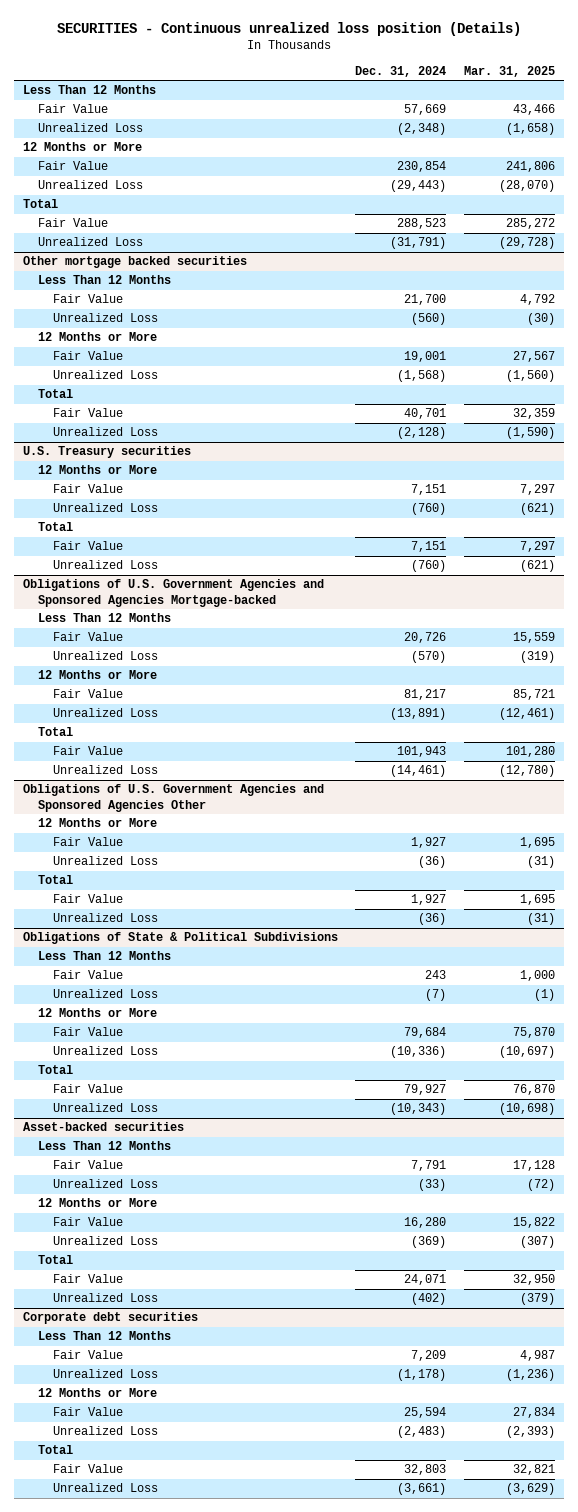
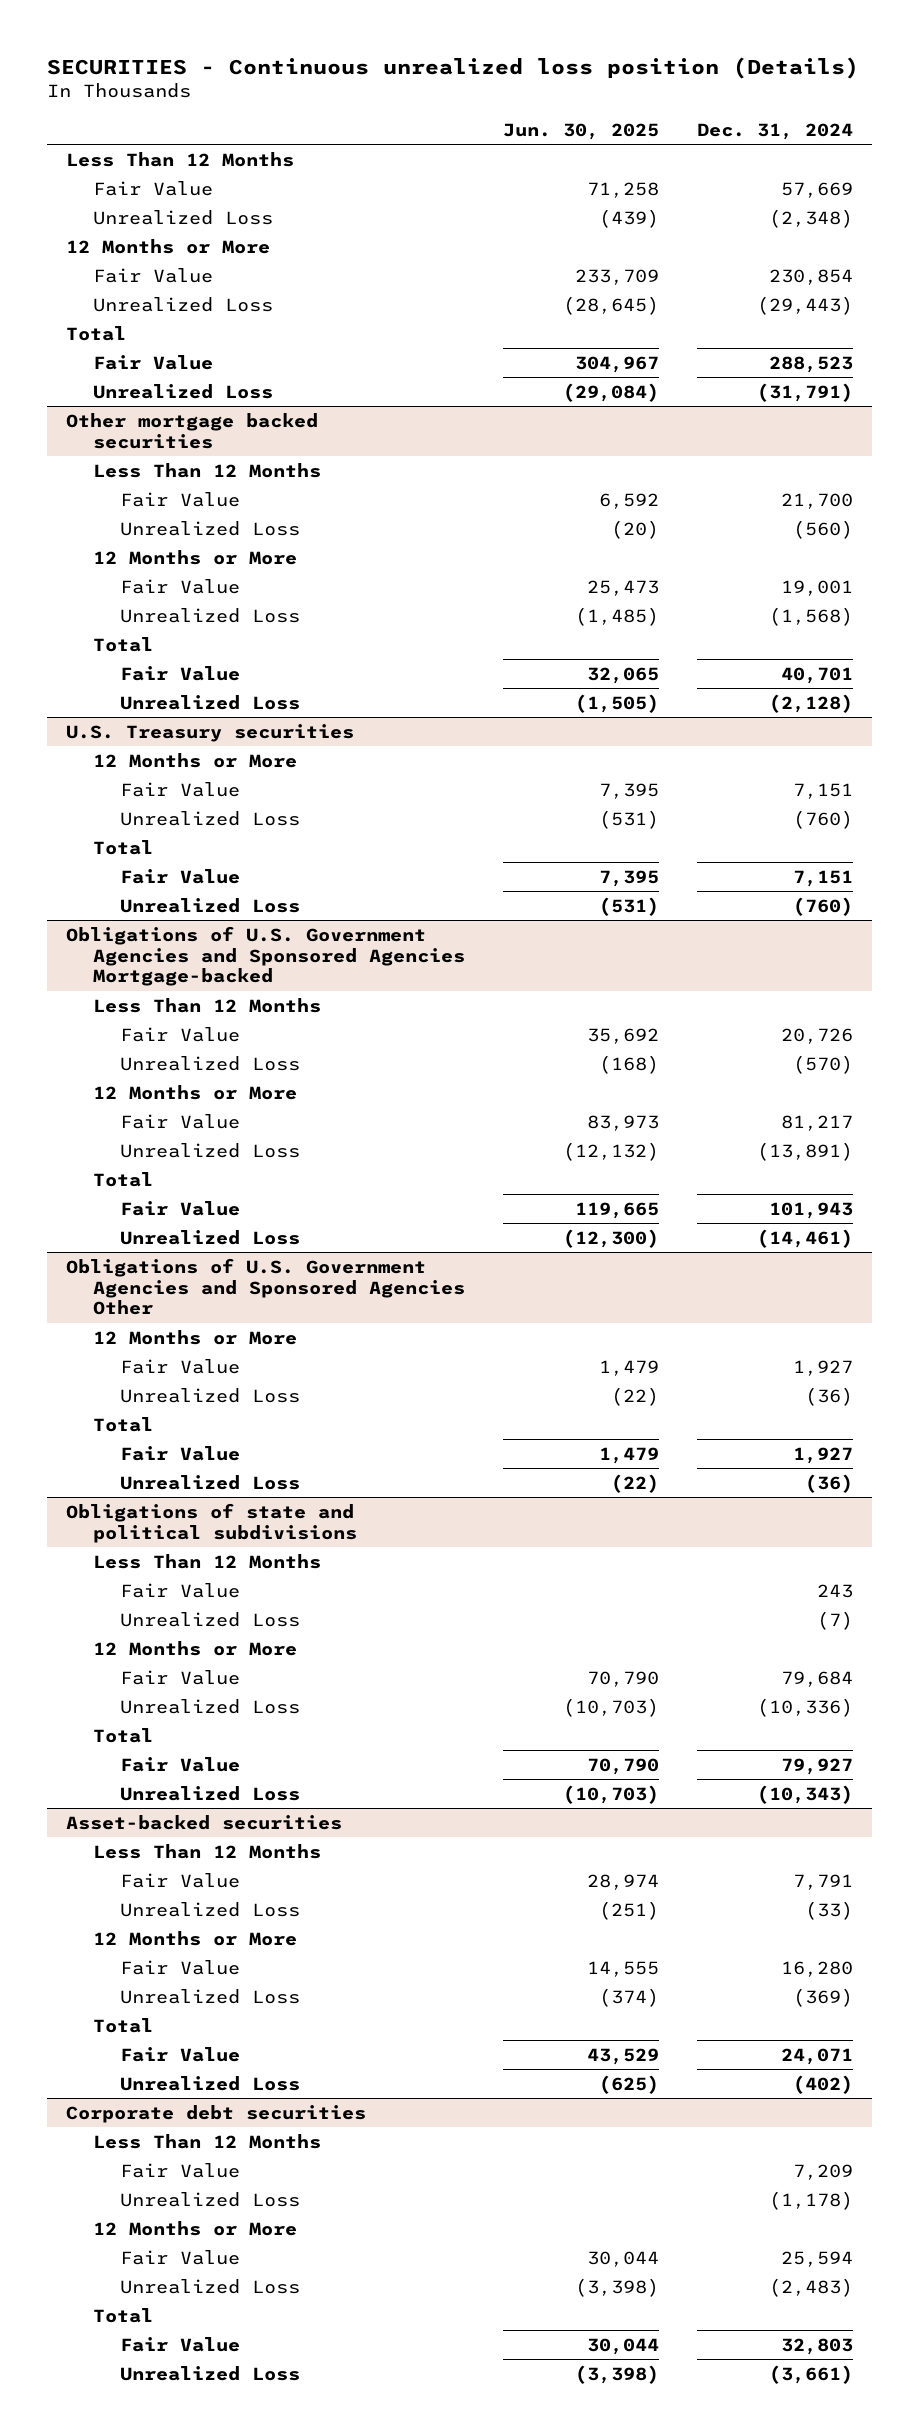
[463,65,555,77] Mar. 31, 2025 -> none
none -> [502,122,659,140] Jun. 30, 2025
[22,932,338,945] Obligations of State & Political Subdivisions -> [65,1502,357,1543] Obligations of state and political subdivisions

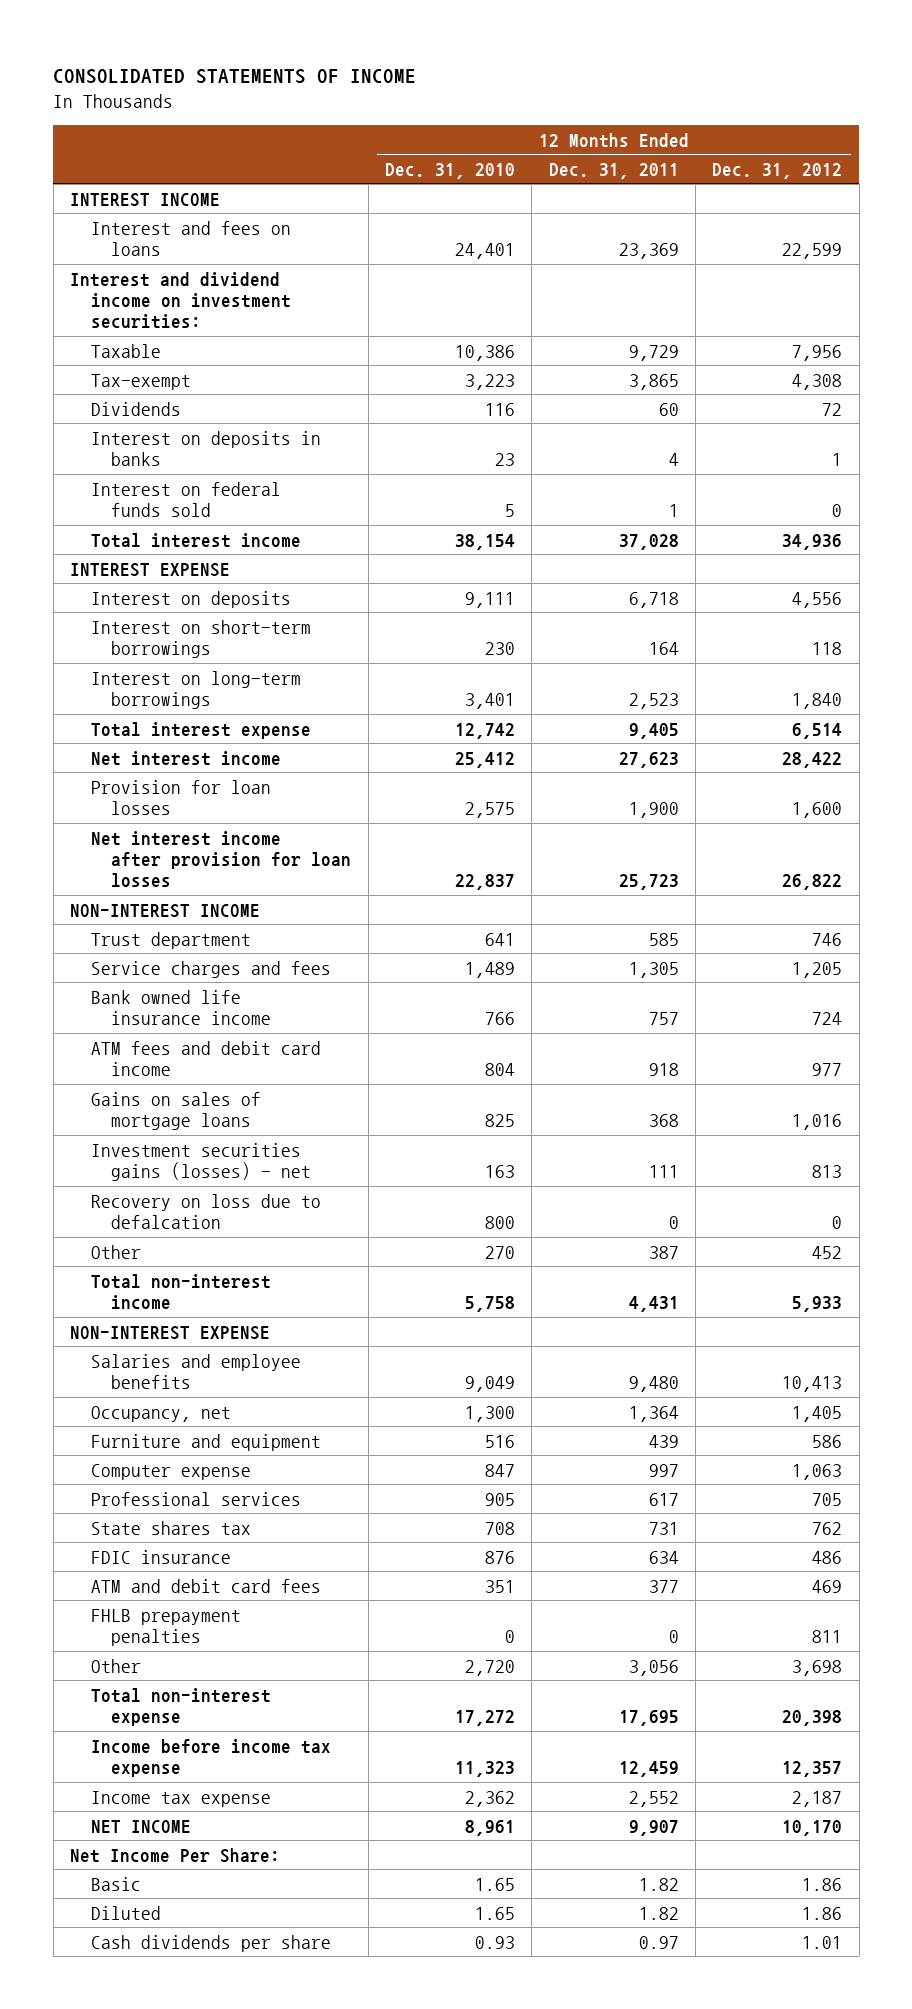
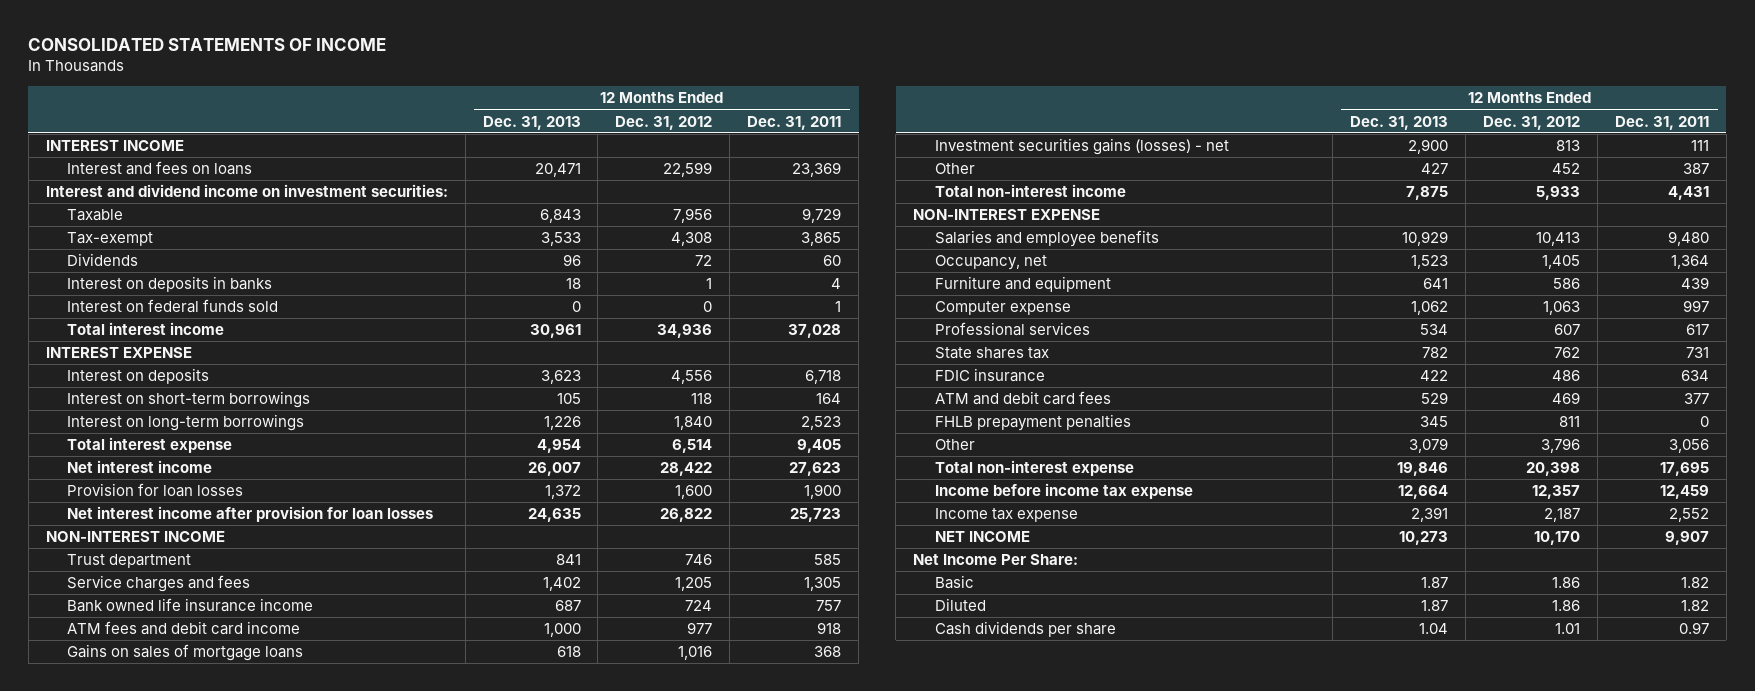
[384,162,515,179] Dec. 31, 2010 -> none
none -> [482,115,581,130] Dec. 31, 2013
[90,1193,321,1229] Recovery on loss due to defalcation -> none
[812,1492,843,1506] 705 -> [1554,324,1581,336] 607
[792,1659,843,1676] 3,698 -> [1541,438,1581,454] 3,796

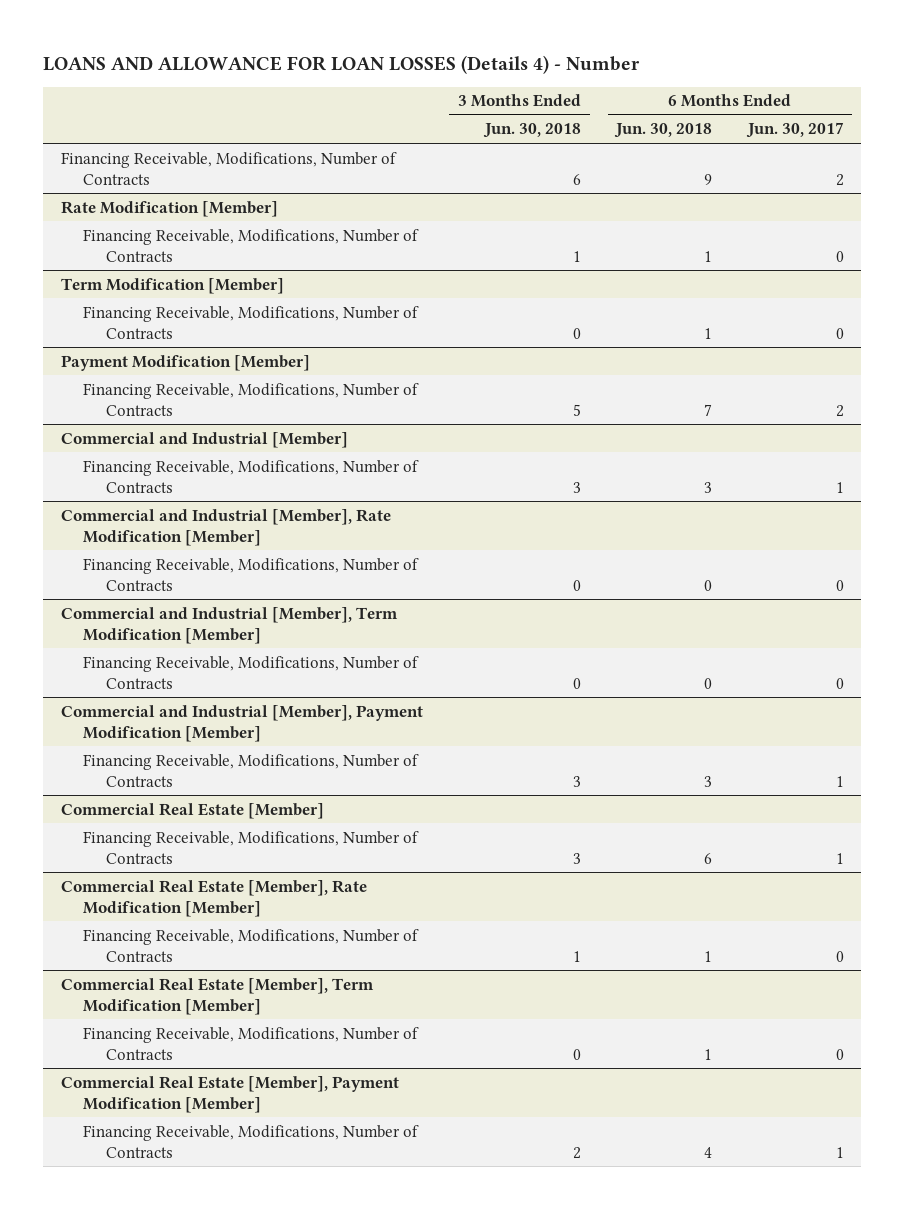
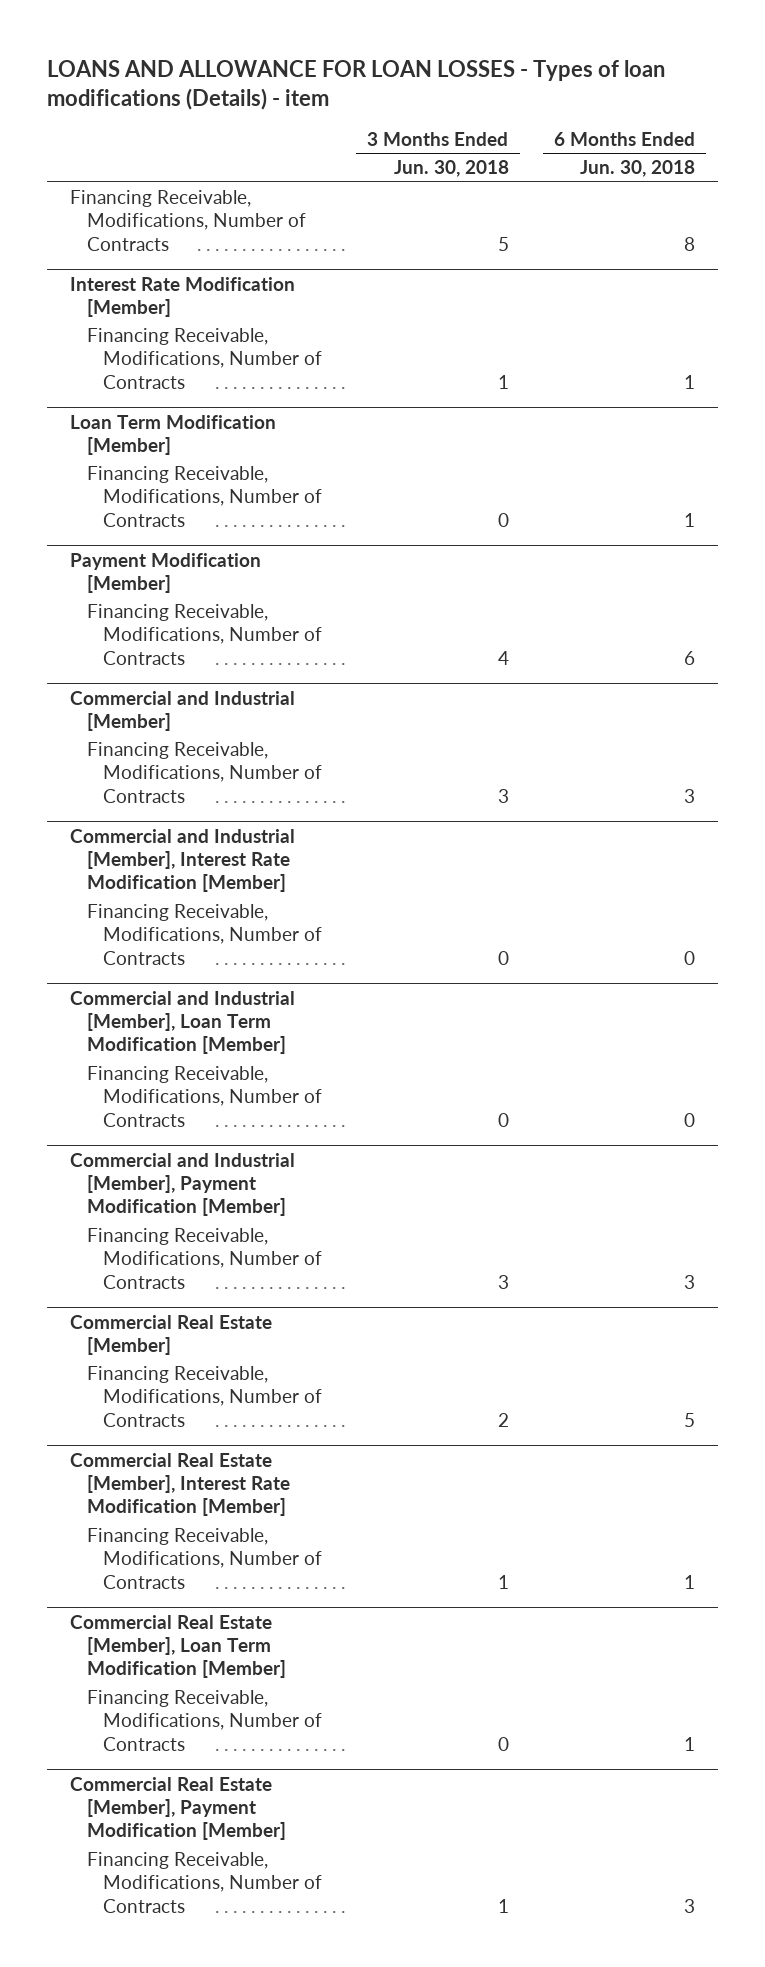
[43,54,641,74] LOANS AND ALLOWANCE FOR LOAN LOSSES (Details 4) - Number -> [46,59,665,111] LOANS AND ALLOWANCE FOR LOAN LOSSES - Types of loan modifications (Details) - item
[745,122,844,139] Jun. 30, 2017 -> none
[573,173,582,185] 6 -> [497,236,509,251] 5
[704,173,713,185] 9 -> [684,236,696,251] 8
[60,200,278,217] Rate Modification [Member] -> [69,276,295,317] Interest Rate Modification [Member]
[60,277,284,294] Term Modification [Member] -> [69,414,276,455] Loan Term Modification [Member]
[573,403,582,416] 5 -> [497,650,509,665] 4
[704,403,713,416] 7 -> [684,650,696,665] 6
[60,508,391,546] Commercial and Industrial [Member], Rate Modification [Member] -> [69,828,295,893] Commercial and Industrial [Member], Interest Rate Modification [Member]
[60,606,398,644] Commercial and Industrial [Member], Term Modification [Member] -> [69,990,295,1055] Commercial and Industrial [Member], Loan Term Modification [Member]
[573,852,582,864] 3 -> [497,1412,509,1427] 2
[704,852,713,864] 6 -> [684,1412,696,1427] 5
[60,879,367,917] Commercial Real Estate [Member], Rate Modification [Member] -> [69,1452,290,1517] Commercial Real Estate [Member], Interest Rate Modification [Member]
[60,977,374,1015] Commercial Real Estate [Member], Term Modification [Member] -> [69,1614,286,1679] Commercial Real Estate [Member], Loan Term Modification [Member]
[573,1146,582,1159] 2 -> [497,1898,509,1913] 1
[704,1146,713,1158] 4 -> [684,1898,696,1913] 3

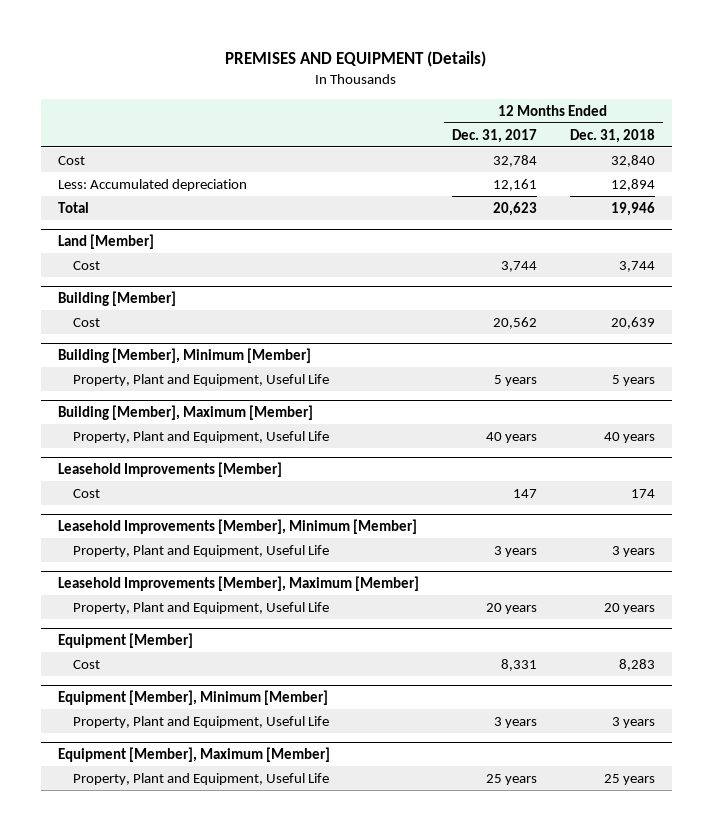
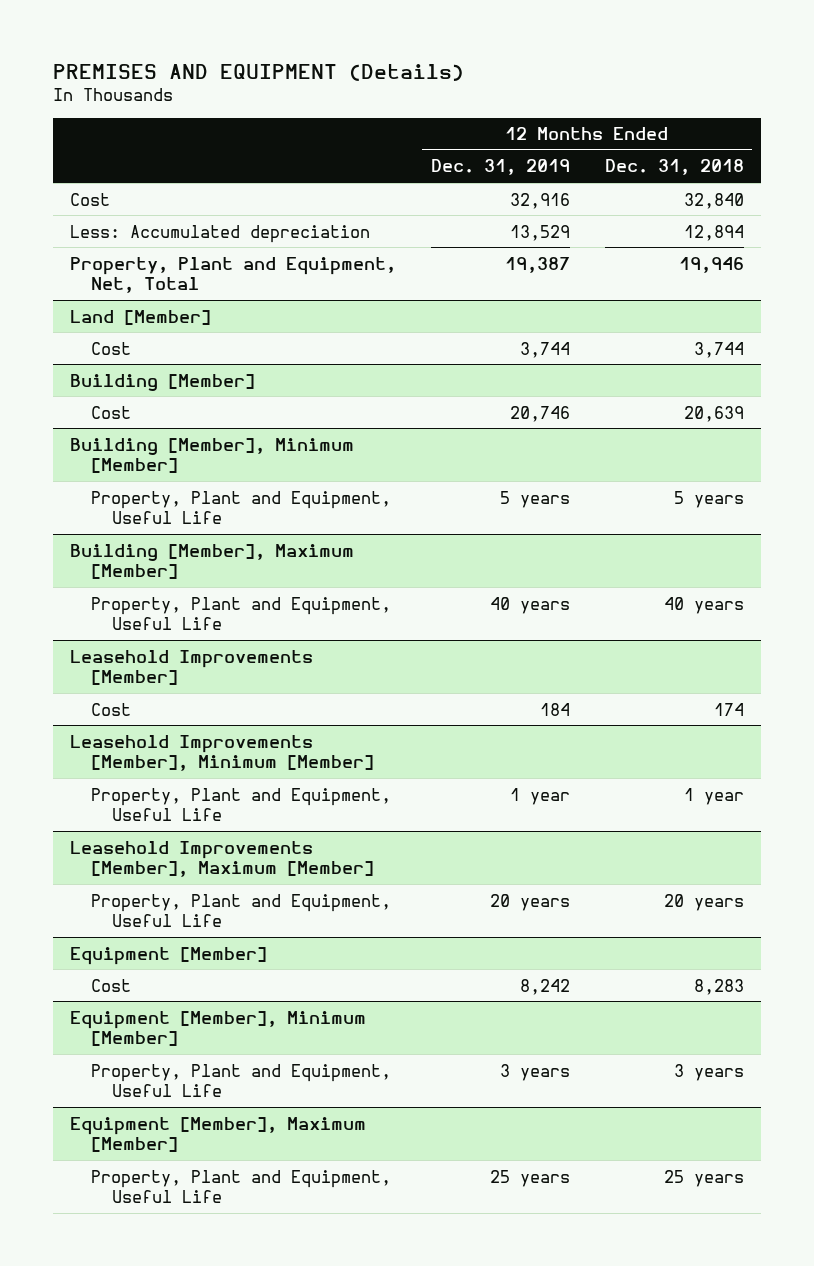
[451,128,537,143] Dec. 31, 2017 -> none
none -> [430,159,570,176] Dec. 31, 2019
[57,201,89,213] Total -> [70,256,397,294] Property, Plant and Equipment, Net, Total
[612,545,656,557] 3 years -> [683,787,744,805] 1 year

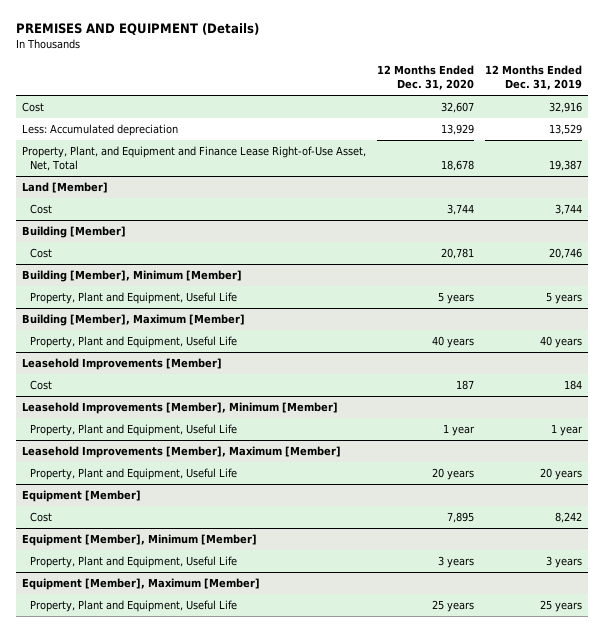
[604,159,744,176] Dec. 31, 2018 -> none
none -> [377,65,475,91] 12 Months Ended Dec. 31, 2020
[70,256,397,294] Property, Plant and Equipment, Net, Total -> [21,145,366,171] Property, Plant, and Equipment and Finance Lease Right-of-Use Asset, Net, Total

